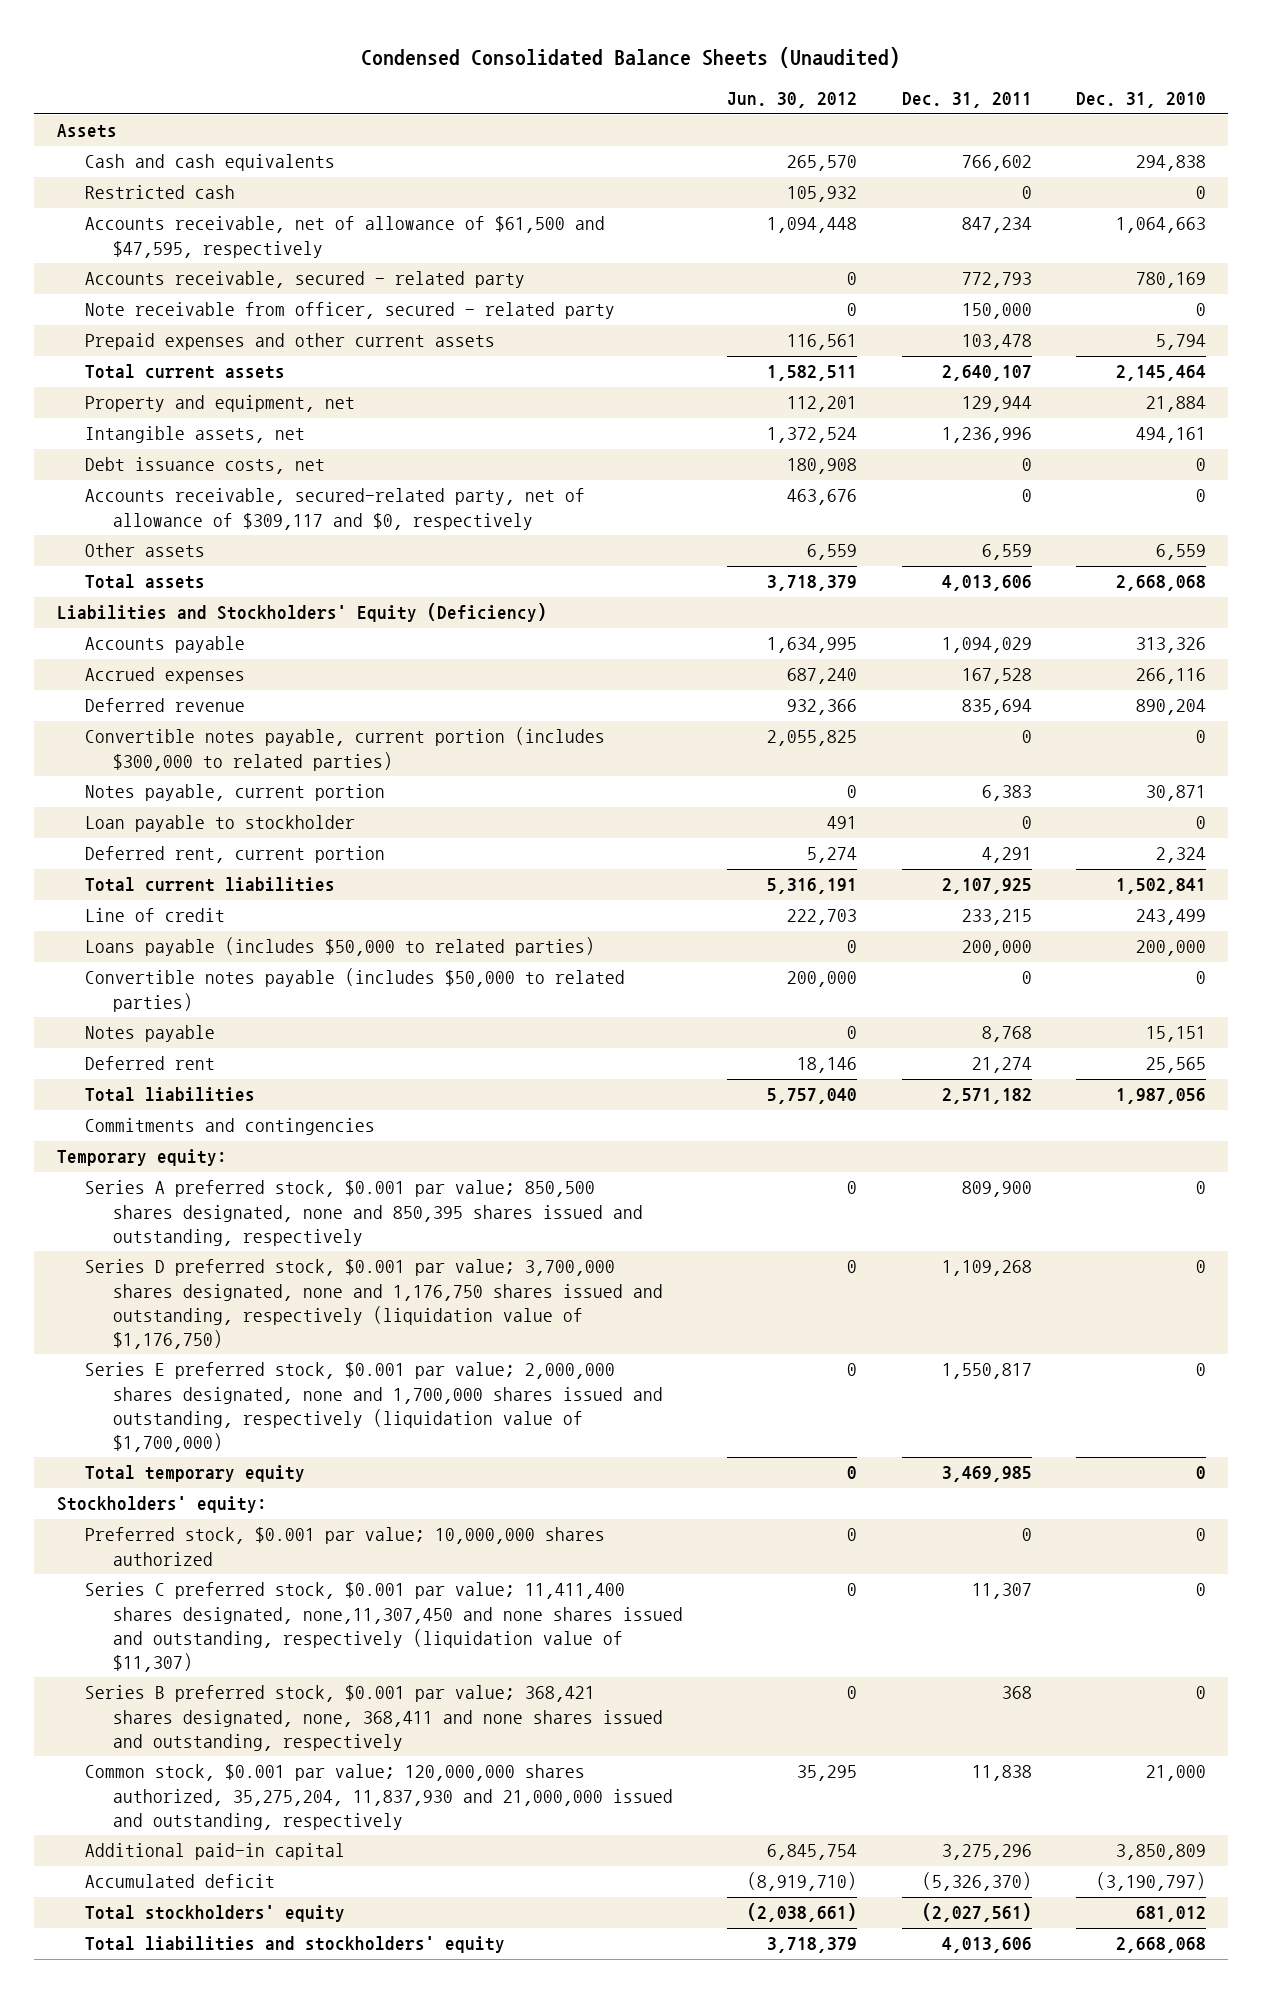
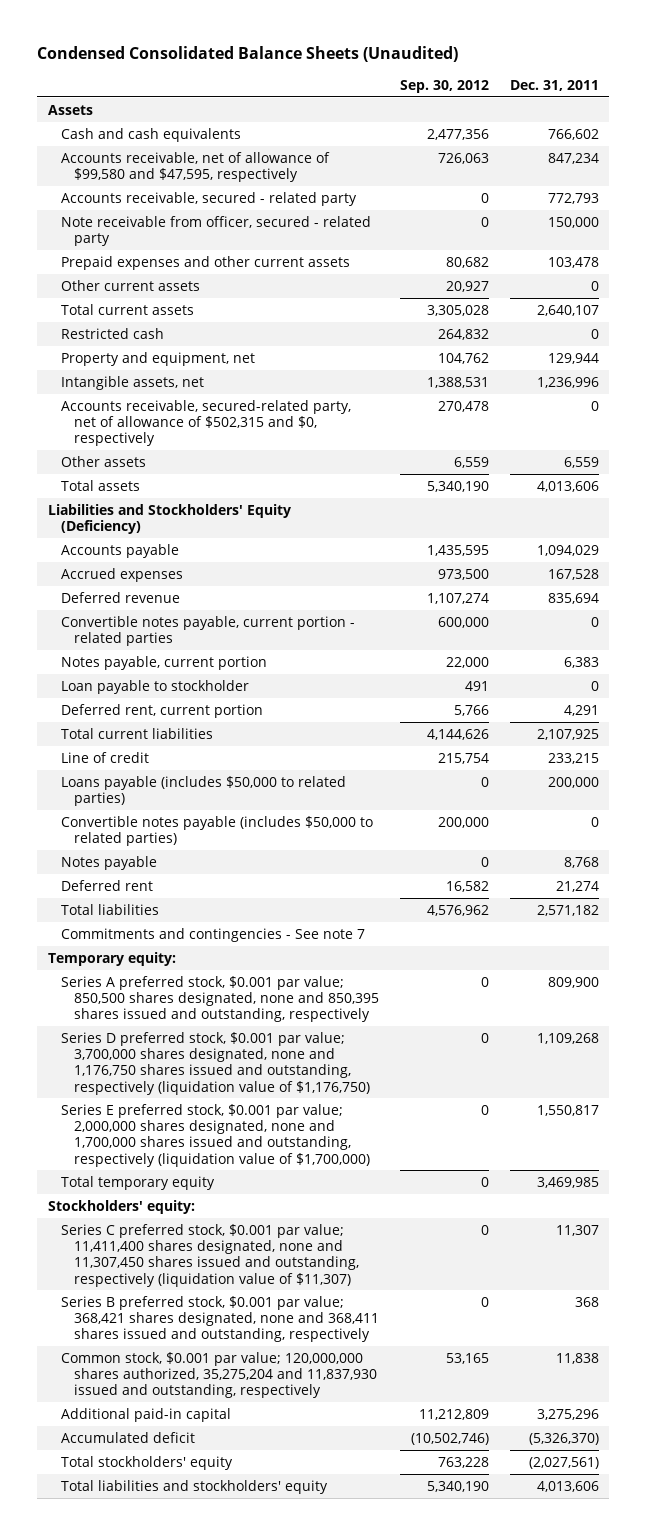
[727,92,858,109] Jun. 30, 2012 -> none
[1075,92,1206,109] Dec. 31, 2010 -> none
none -> [399,79,489,93] Sep. 30, 2012
[84,216,605,258] Accounts receivable, net of allowance of $61,500 and $47,595, respectively -> [60,151,330,183] Accounts receivable, net of allowance of $99,580 and $47,595, respectively
none -> [60,279,200,291] Other current assets
[84,185,235,200] Restricted cash -> [60,327,164,339] Restricted cash
[84,457,325,475] Debt issuance costs, net -> none
[84,488,585,530] Accounts receivable, secured-related party, net of allowance of $309,117 and $0, respectively -> [60,399,351,447] Accounts receivable, secured-related party, net of allowance of $502,315 and $0, respectively
[84,727,605,771] Convertible notes payable, current portion (includes $300,000 to related parties) -> [60,615,355,647] Convertible notes payable, current portion - related parties
[84,1118,375,1136] Commitments and contingencies -> [60,927,365,942] Commitments and contingencies - See note 7
[84,1527,605,1566] Preferred stock, $0.001 par value; 10,000,000 shares authorized -> none
[84,1582,684,1672] Series C preferred stock, $0.001 par value; 11,411,400 shares designated, none,11,307,450 and none shares issued and outstanding, respectively (liquidation value of $11,307) -> [60,1223,359,1287] Series C preferred stock, $0.001 par value; 11,411,400 shares designated, none and 11,307,450 shares issued and outstanding, respectively (liquidation value of $11,307)
[84,1685,664,1751] Series B preferred stock, $0.001 par value; 368,421 shares designated, none, 368,411 and none shares issued and outstanding, respectively -> [60,1295,379,1343] Series B preferred stock, $0.001 par value; 368,421 shares designated, none and 368,411 shares issued and outstanding, respectively
[84,1764,674,1830] Common stock, $0.001 par value; 120,000,000 shares authorized, 35,275,204, 11,837,930 and 21,000,000 issued and outstanding, respectively -> [60,1351,377,1399] Common stock, $0.001 par value; 120,000,000 shares authorized, 35,275,204 and 11,837,930 issued and outstanding, respectively

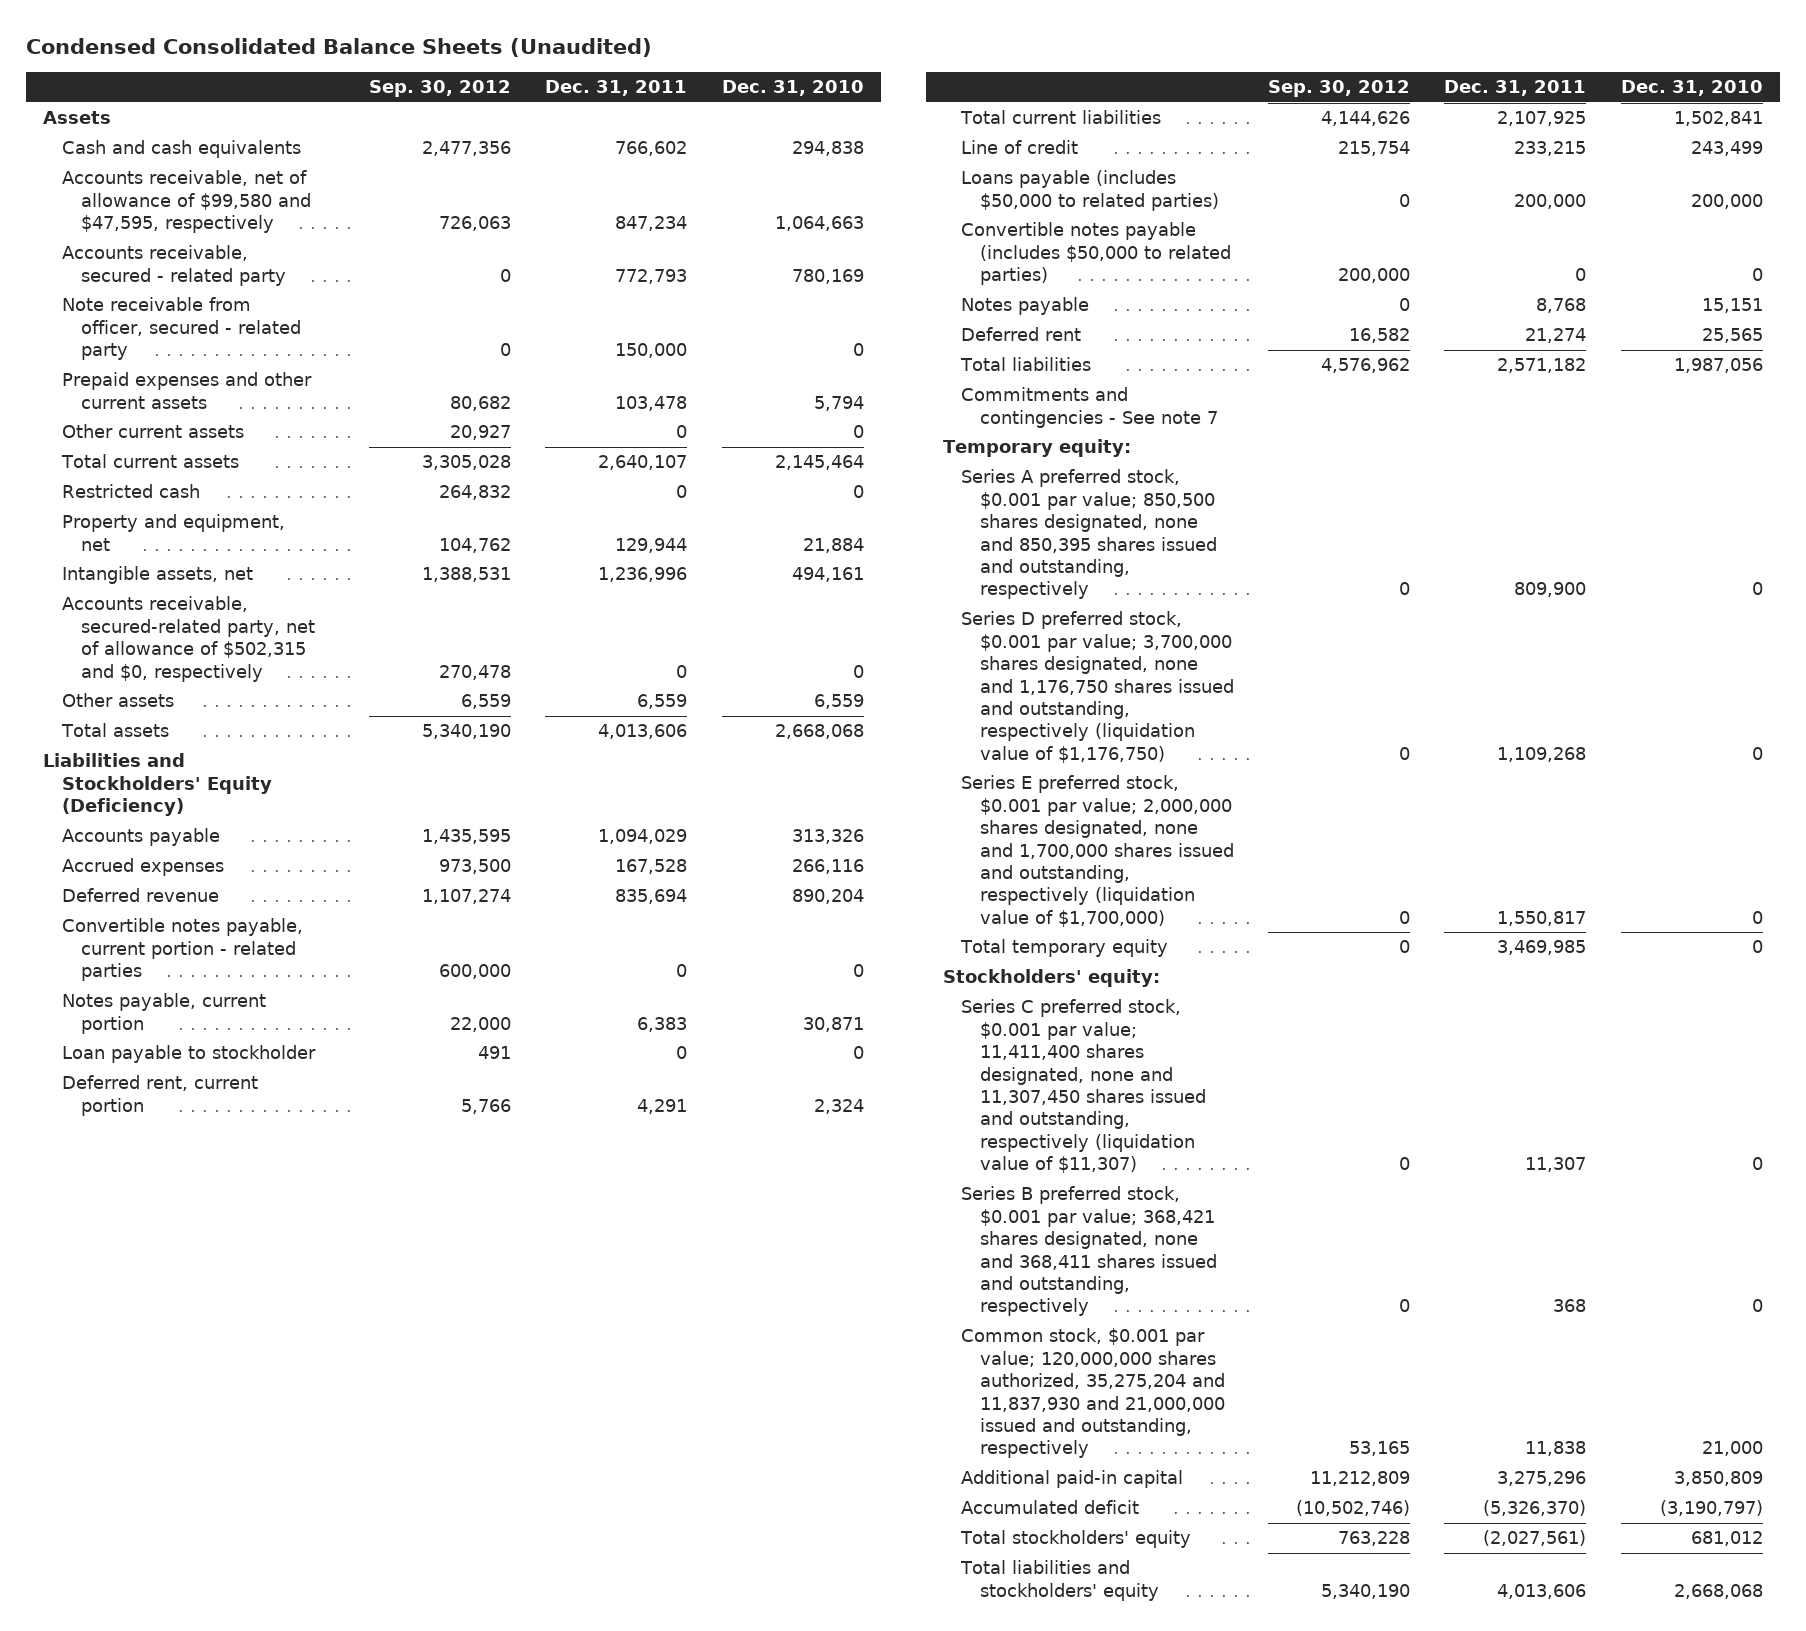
none -> [721,80,864,97] Dec. 31, 2010
[60,1351,377,1399] Common stock, $0.001 par value; 120,000,000 shares authorized, 35,275,204 and 11,837,930 issued and outstanding, respectively -> [961,1328,1225,1459] Common stock, $0.001 par value; 120,000,000 shares authorized, 35,275,204 and 11,837,930 and 21,000,000 issued and outstanding, respectively

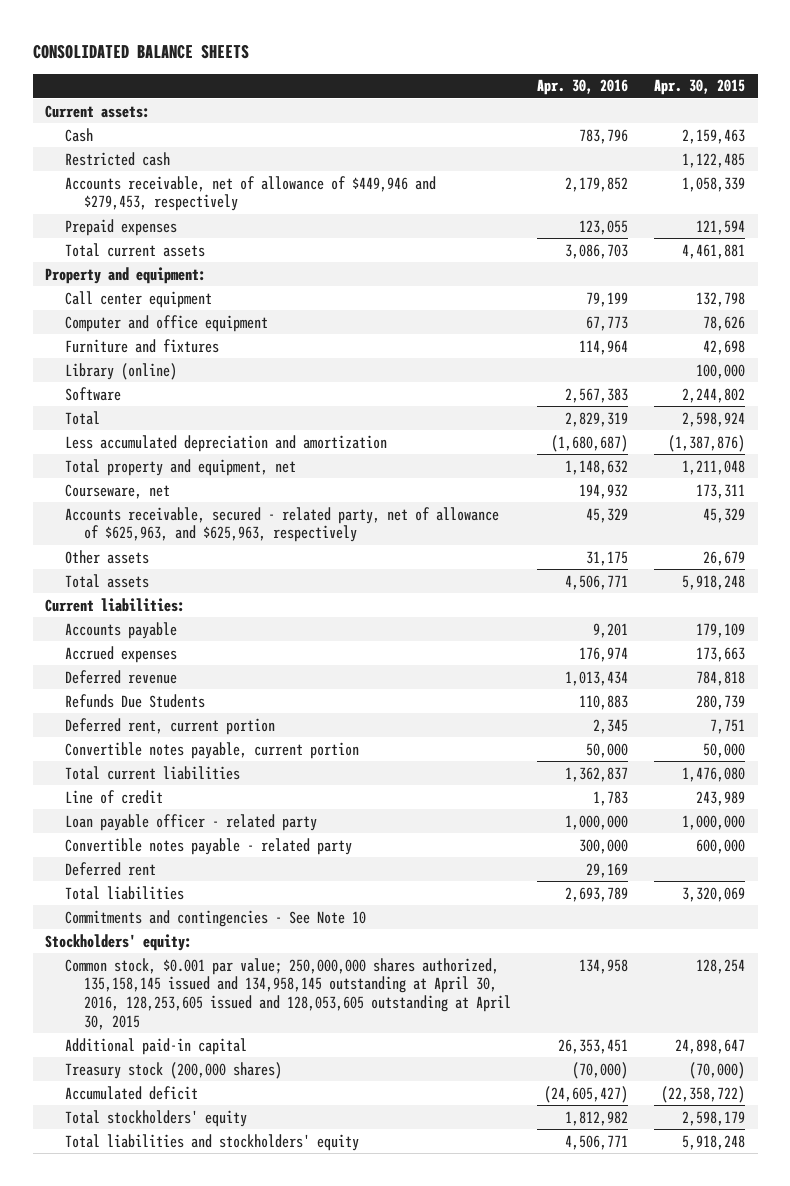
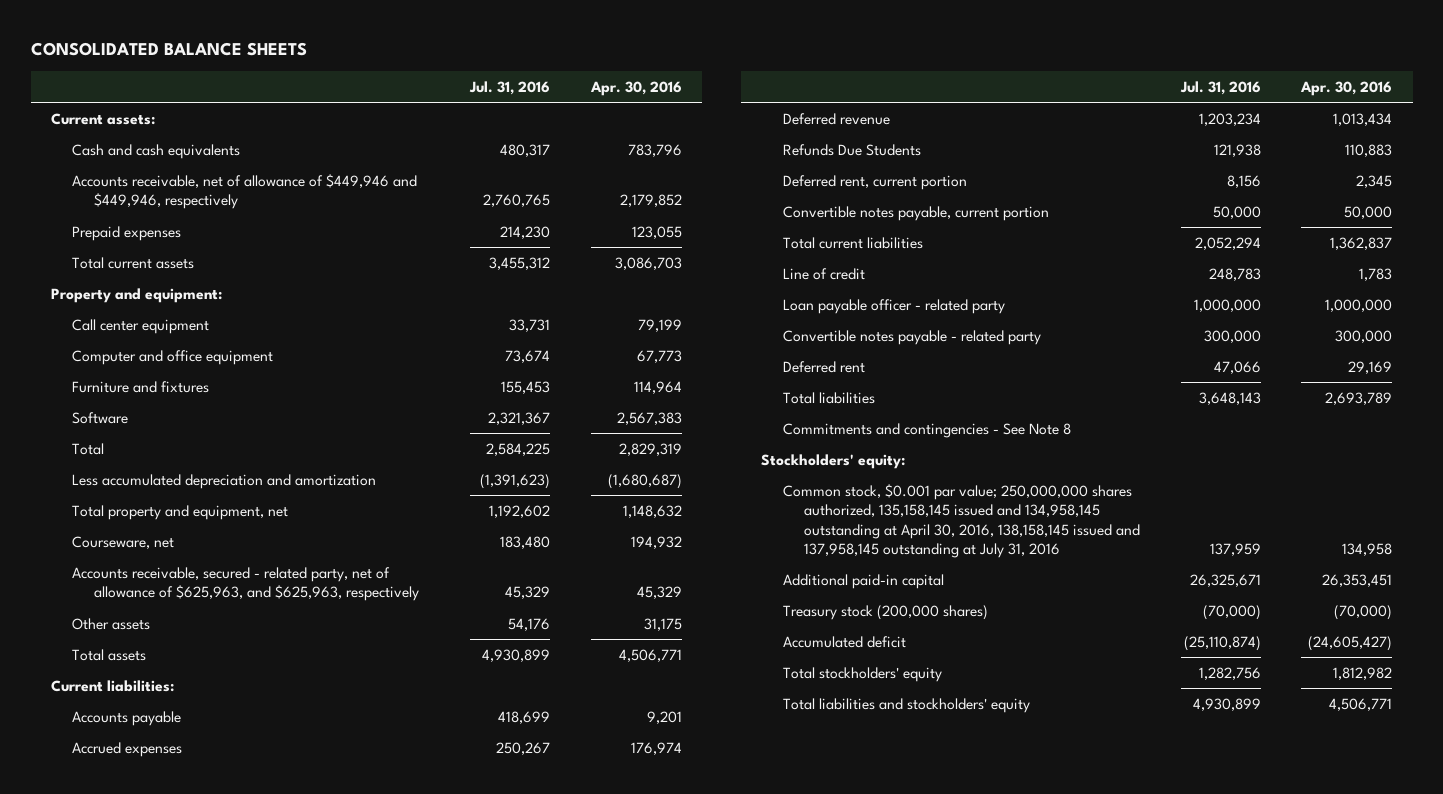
[653,79,745,96] Apr. 30, 2015 -> none
none -> [469,80,551,95] Jul. 31, 2016
[64,151,170,166] Restricted cash -> none
[64,127,93,142] Cash -> [72,143,241,159] Cash and cash equivalents
[64,175,436,212] Accounts receivable, net of allowance of $449,946 and $279,453, respectively -> [72,173,418,210] Accounts receivable, net of allowance of $449,946 and $449,946, respectively
[64,362,177,380] Library (online) -> none
[64,909,366,927] Commitments and contingencies - See Note 10 -> [782,422,1071,438] Commitments and contingencies - See Note 8
[64,957,512,1030] Common stock, $0.001 par value; 250,000,000 shares authorized, 135,158,145 issued and 134,958,145 outstanding at April 30, 2016, 128,253,605 issued and 128,053,605 outstanding at April 30, 2015 -> [782,483,1141,558] Common stock, $0.001 par value; 250,000,000 shares authorized, 135,158,145 issued and 134,958,145 outstanding at April 30, 2016, 138,158,145 issued and 137,958,145 outstanding at July 31, 2016

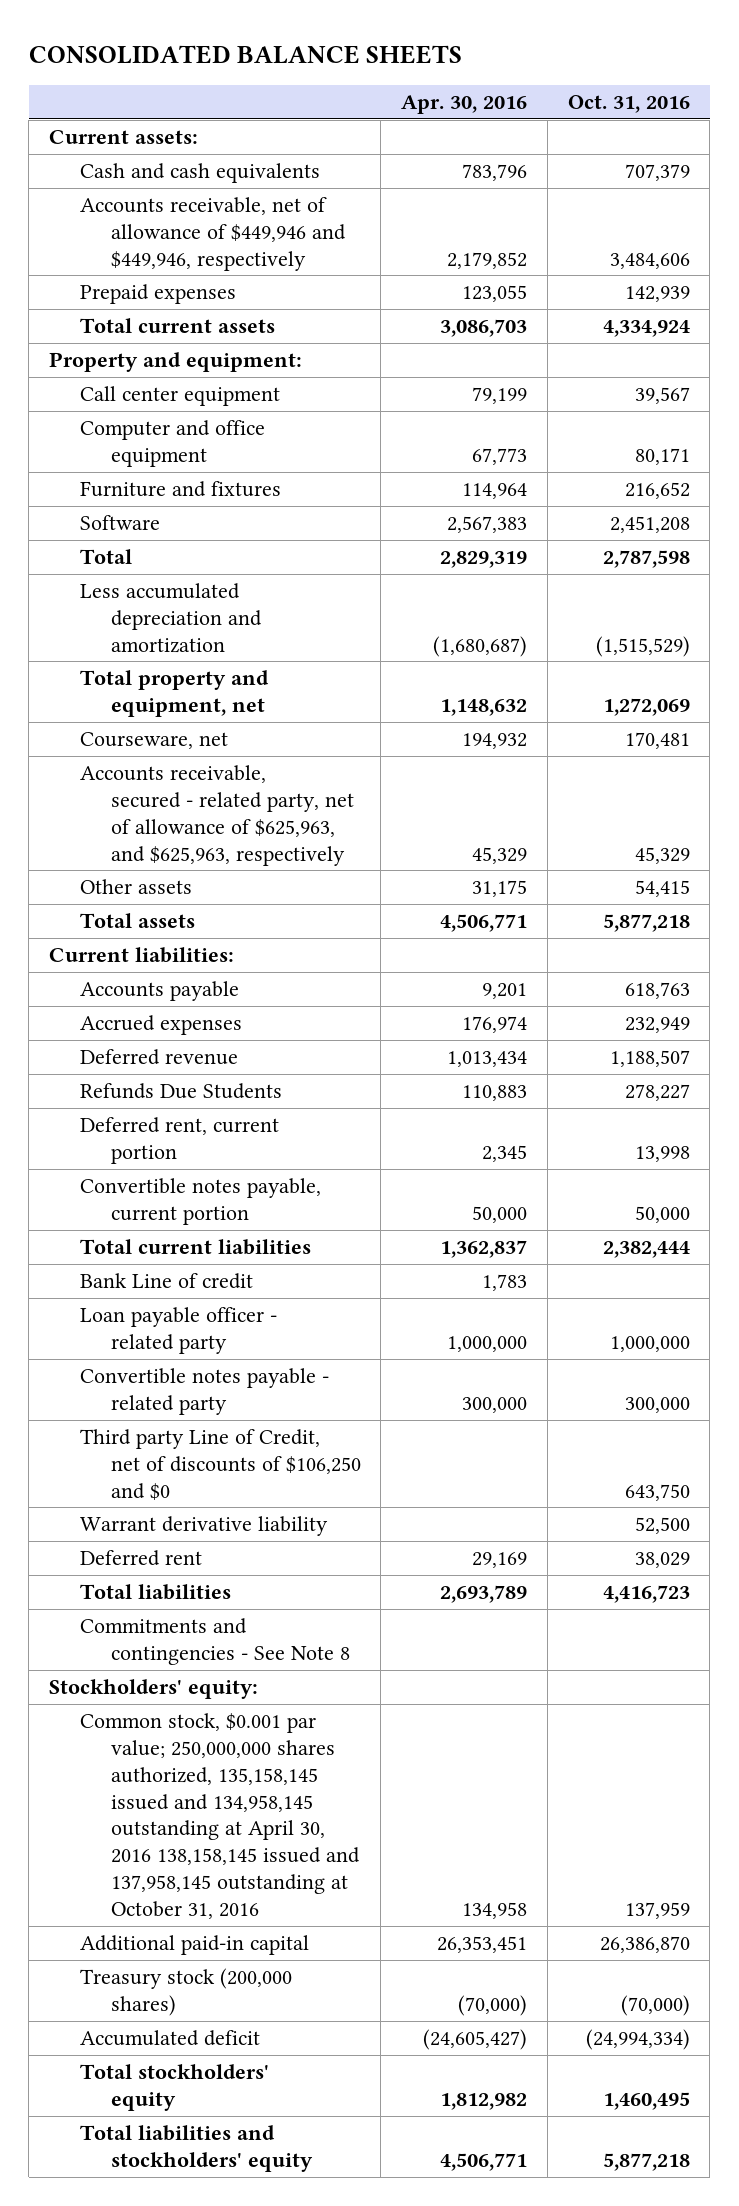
[469,80,551,95] Jul. 31, 2016 -> none
none -> [567,95,690,114] Oct. 31, 2016
[782,267,865,280] Line of credit -> [79,1273,253,1290] Bank Line of credit
none -> [79,1429,361,1500] Third party Line of Credit, net of discounts of $106,250 and $0
none -> [79,1516,328,1537] Warrant derivative liability
[782,483,1141,558] Common stock, $0.001 par value; 250,000,000 shares authorized, 135,158,145 issued and 134,958,145 outstanding at April 30, 2016, 138,158,145 issued and 137,958,145 outstanding at July 31, 2016 -> [79,1713,360,1920] Common stock, $0.001 par value; 250,000,000 shares authorized, 135,158,145 issued and 134,958,145 outstanding at April 30, 2016 138,158,145 issued and 137,958,145 outstanding at October 31, 2016

